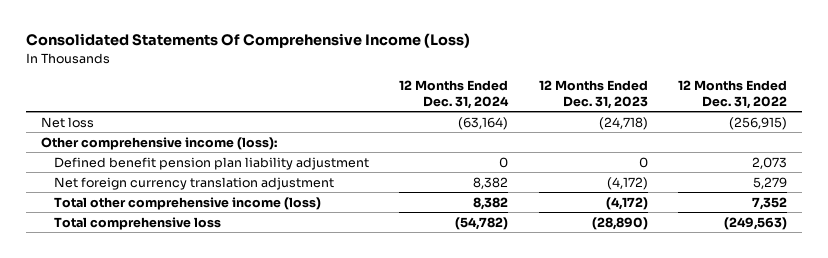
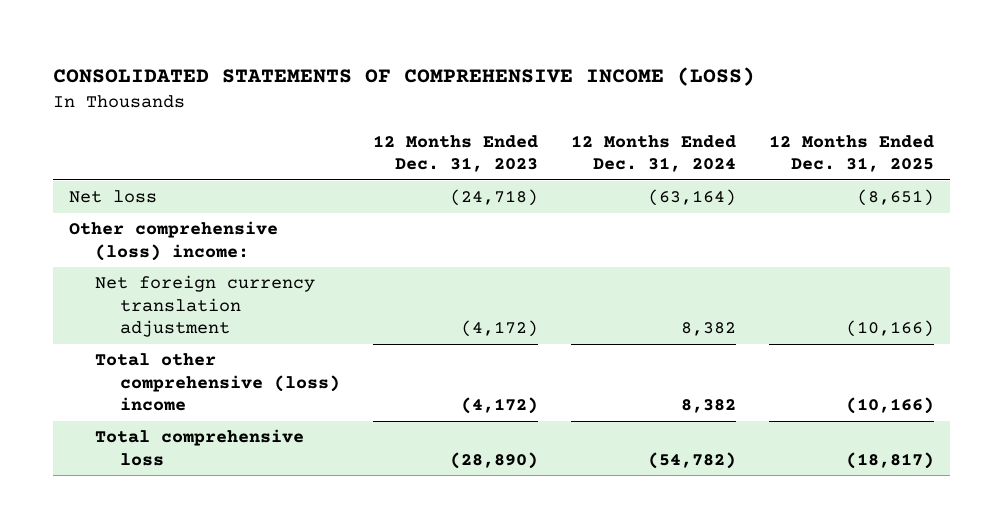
[25,33,470,49] Consolidated Statements Of Comprehensive Income (Loss) -> [52,66,755,86] CONSOLIDATED STATEMENTS OF COMPREHENSIVE INCOME (LOSS)
[677,79,787,109] 12 Months Ended Dec. 31, 2022 -> none
none -> [768,134,934,173] 12 Months Ended Dec. 31, 2025
[54,156,370,170] Defined benefit pension plan liability adjustment -> none
[40,136,277,150] Other comprehensive income (loss): -> [69,221,279,261] Other comprehensive (loss) income:
[54,196,322,210] Total other comprehensive income (loss) -> [94,353,341,412] Total other comprehensive (loss) income

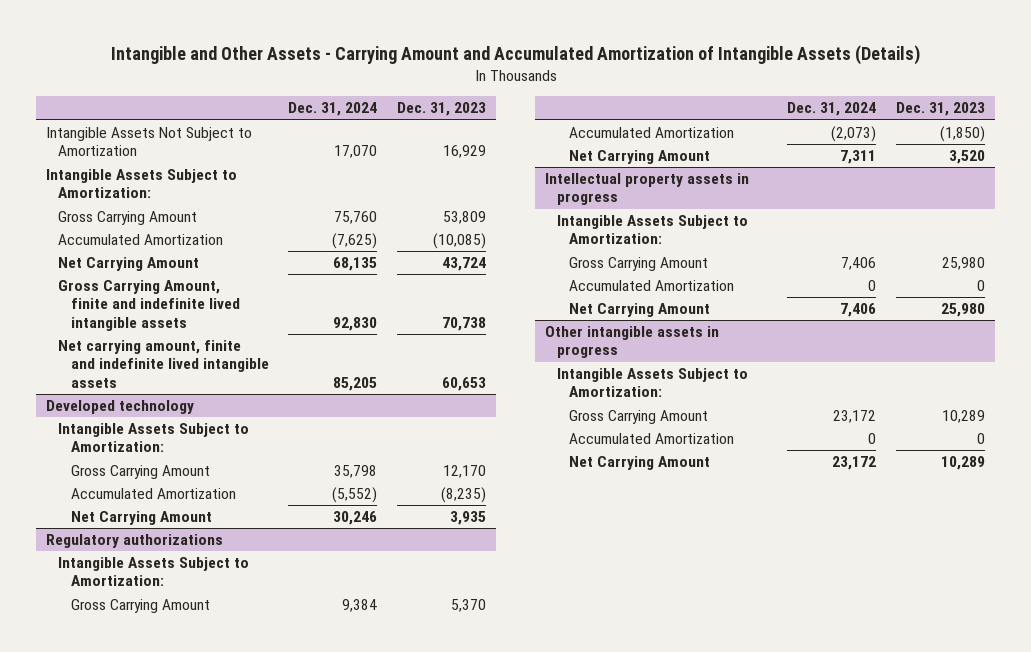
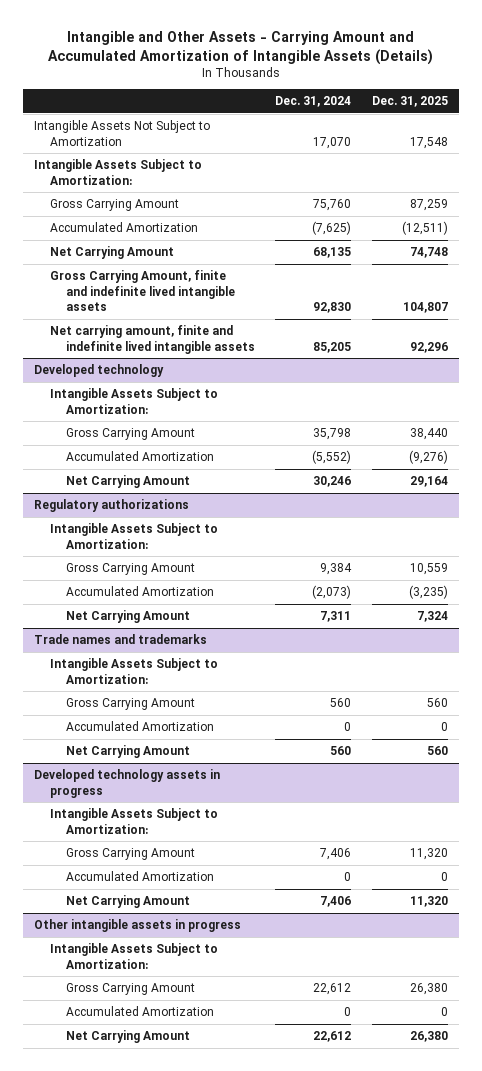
[397,102,487,117] Dec. 31, 2023 -> none
none -> [372,96,449,108] Dec. 31, 2025
[544,173,749,206] Intellectual property assets in progress -> none
none -> [33,634,207,645] Trade names and trademarks
none -> [65,698,195,711] Gross Carrying Amount
none -> [65,721,214,732] Accumulated Amortization
none -> [65,745,190,759] Net Carrying Amount
none -> [33,769,220,798] Developed technology assets in progress
none -> [49,808,218,834] Intangible Assets Subject to Amortization:
[833,410,877,424] 23,172 -> [313,983,352,996] 22,612
[832,456,877,471] 23,172 -> [313,1031,352,1043] 22,612

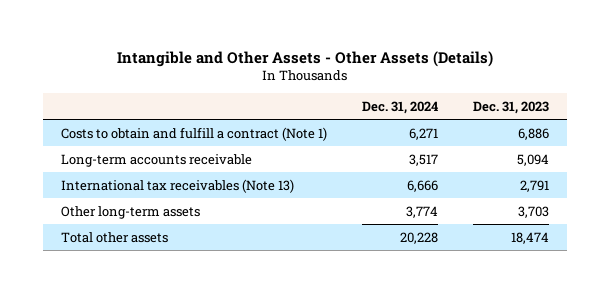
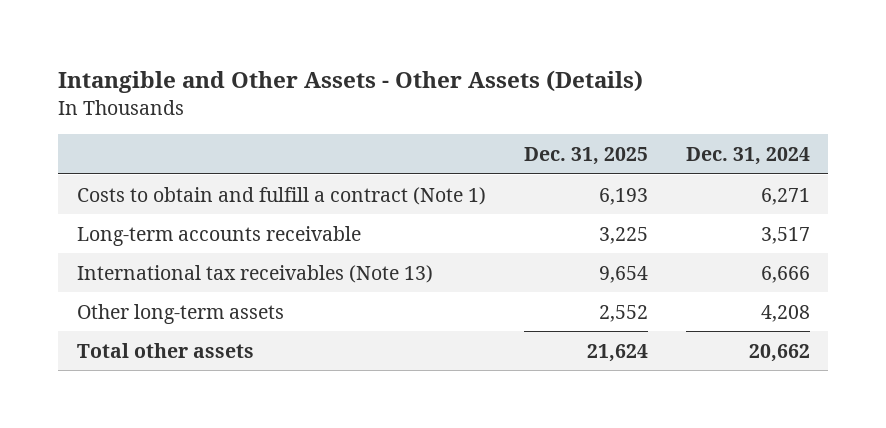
[473,100,550,114] Dec. 31, 2023 -> none
none -> [523,147,648,166] Dec. 31, 2025
[406,205,439,218] 3,774 -> [760,304,810,322] 4,208
[400,231,439,244] 20,228 -> [748,343,810,362] 20,662

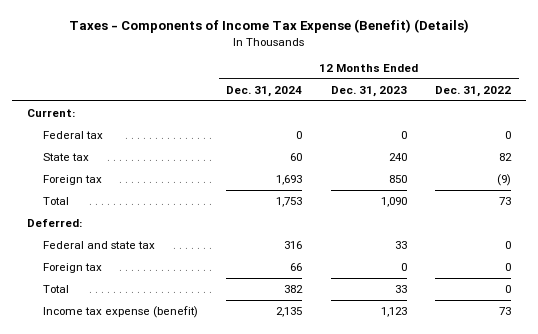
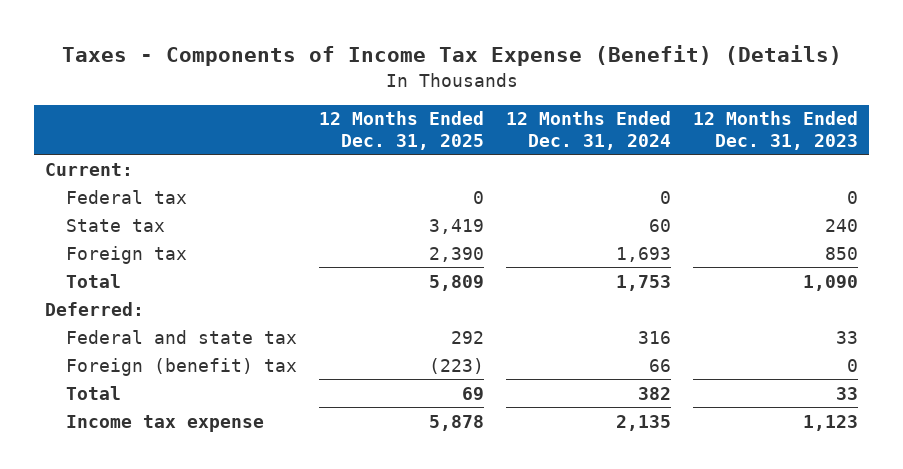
[435,85,512,97] Dec. 31, 2022 -> none
none -> [319,111,485,150] 12 Months Ended Dec. 31, 2025
[42,262,102,273] Foreign tax -> [66,357,298,376] Foreign (benefit) tax
[42,305,198,318] Income tax expense (benefit) -> [66,414,265,432] Income tax expense

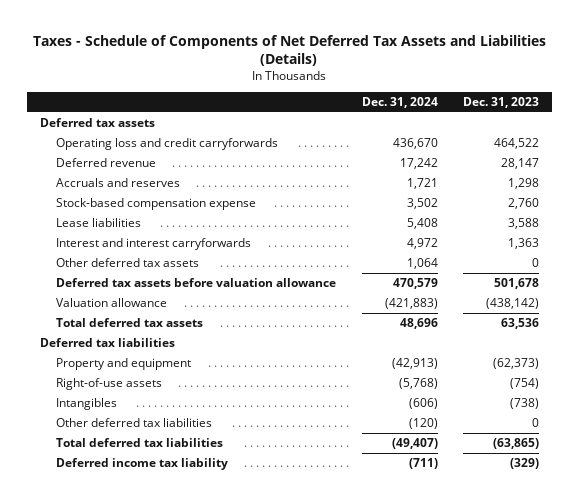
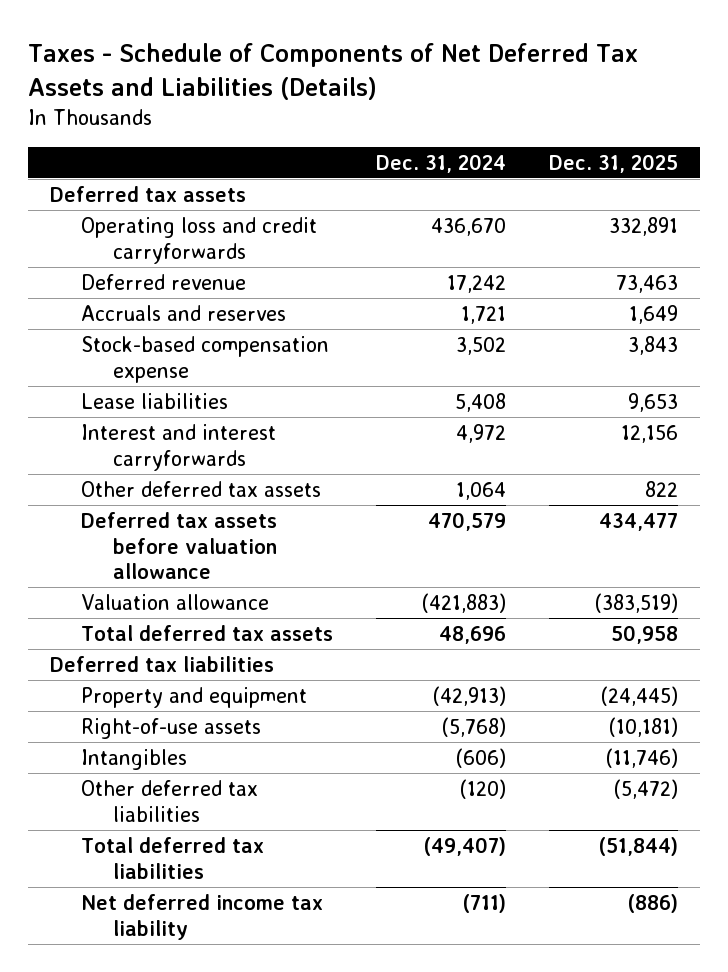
[463,97,540,109] Dec. 31, 2023 -> none
none -> [549,153,679,173] Dec. 31, 2025
[56,457,229,470] Deferred income tax liability -> [81,893,324,940] Net deferred income tax liability

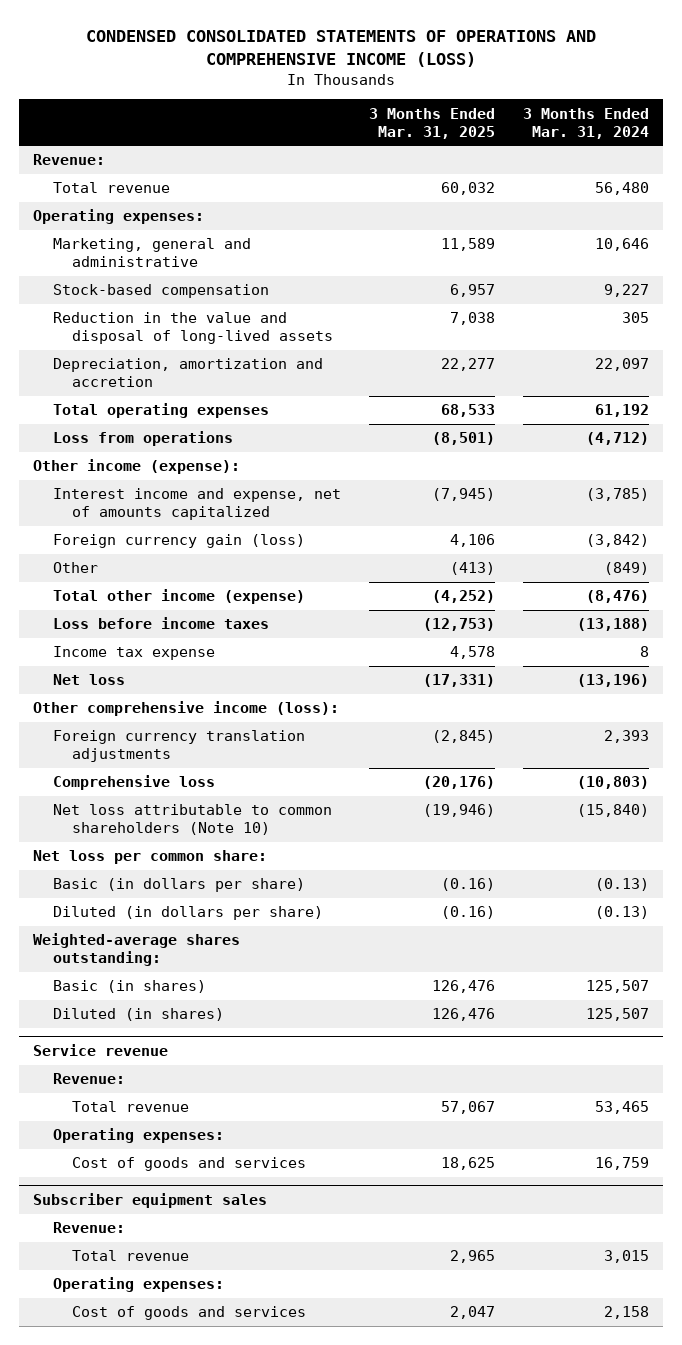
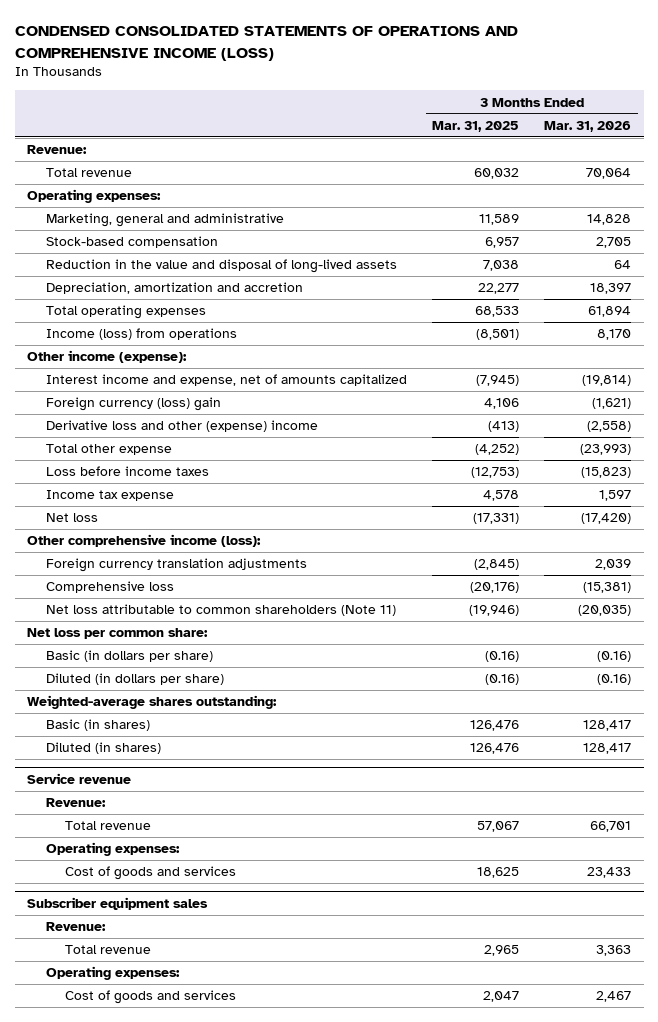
[522,107,649,139] 3 Months Ended Mar. 31, 2024 -> none
none -> [544,120,632,132] Mar. 31, 2026
[52,431,233,447] Loss from operations -> [45,328,237,341] Income (loss) from operations
[52,534,305,549] Foreign currency gain (loss) -> [45,397,221,412] Foreign currency (loss) gain
[52,562,98,574] Other -> [45,420,318,433] Derivative loss and other (expense) income
[52,589,305,605] Total other income (expense) -> [45,444,172,456] Total other expense
[52,804,332,836] Net loss attributable to common shareholders (Note 10) -> [45,604,396,617] Net loss attributable to common shareholders (Note 11)

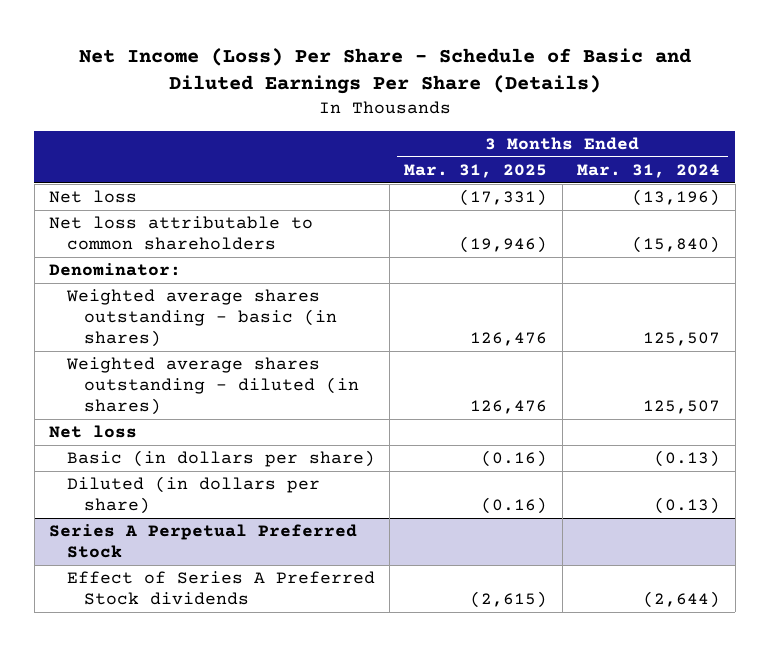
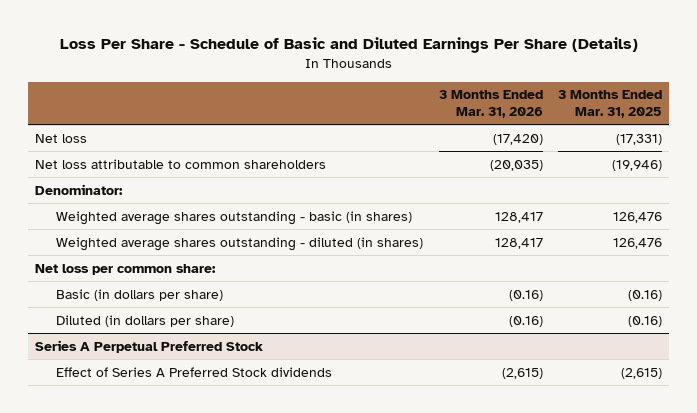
[78,47,691,95] Net Income (Loss) Per Share - Schedule of Basic and Diluted Earnings Per Share (Details) -> [59,37,638,54] Loss Per Share - Schedule of Basic and Diluted Earnings Per Share (Details)
[577,163,721,178] Mar. 31, 2024 -> none
none -> [438,90,543,119] 3 Months Ended Mar. 31, 2026
[49,425,138,439] Net loss -> [35,263,217,275] Net loss per common share:

